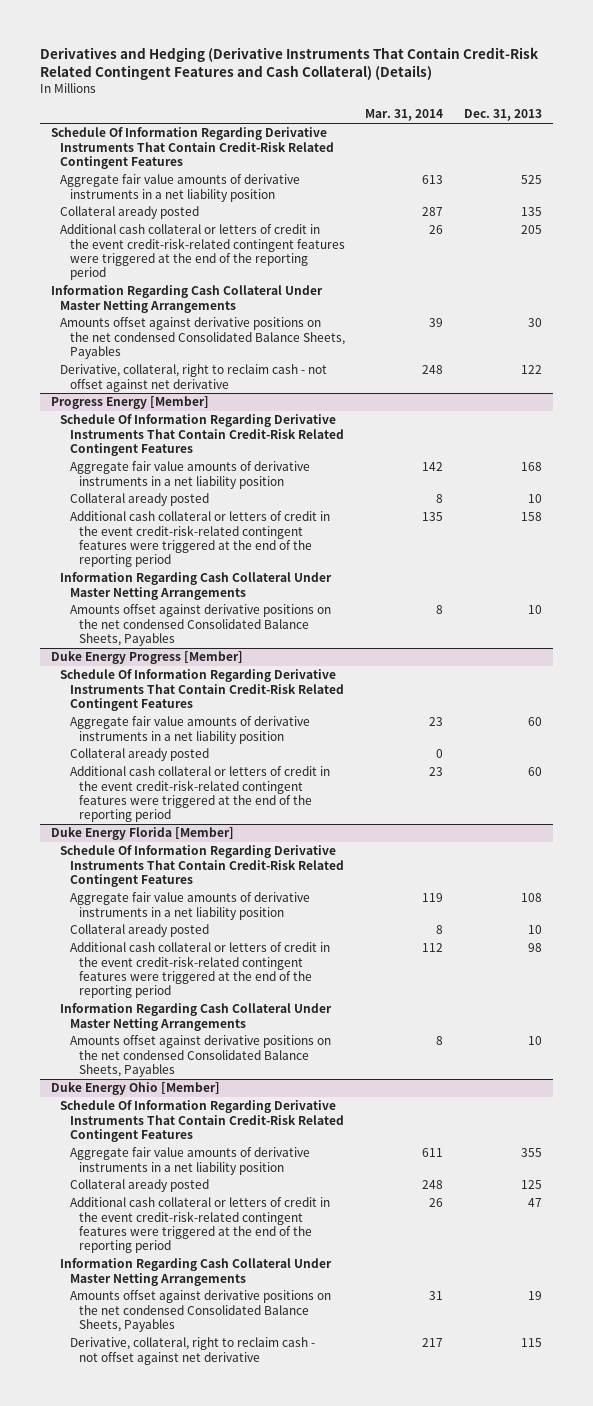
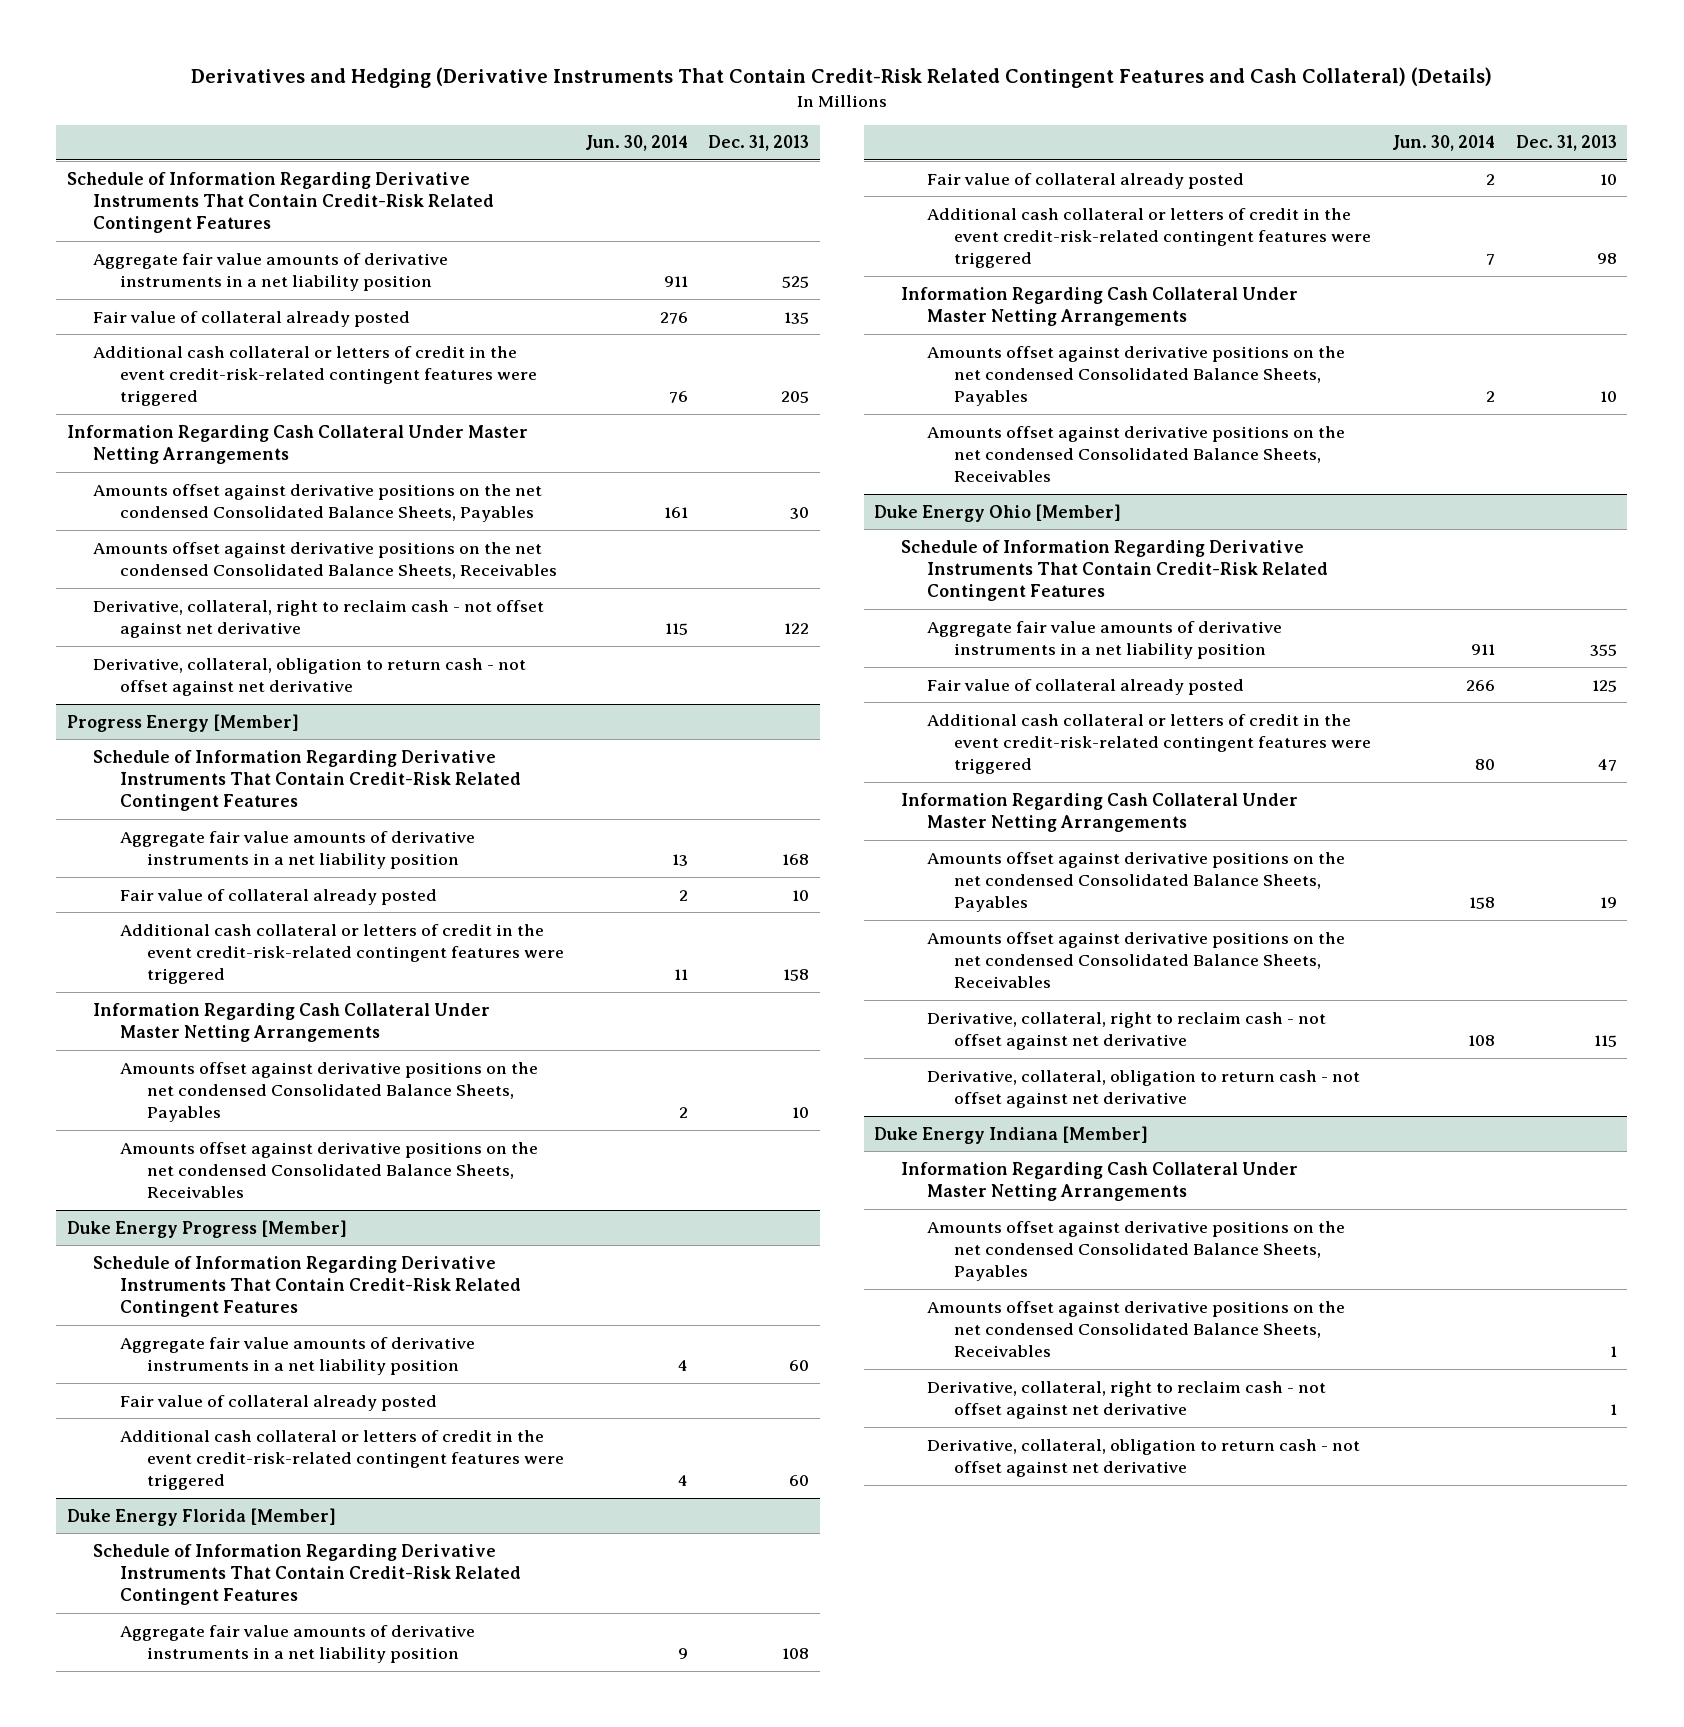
[365,109,444,122] Mar. 31, 2014 -> none
none -> [584,135,688,152] Jun. 30, 2014
[50,127,335,169] Schedule Of Information Regarding Derivative Instruments That Contain Credit-Risk Related Contingent Features -> [66,171,495,234] Schedule of Information Regarding Derivative Instruments That Contain Credit-Risk Related Contingent Features
[60,206,200,220] Collateral aready posted -> [93,310,411,327] Fair value of collateral already posted
[60,224,345,281] Additional cash collateral or letters of credit in the event credit-risk-related contingent features were triggered at the end of the reporting period -> [93,345,538,407] Additional cash collateral or letters of credit in the event credit-risk-related contingent features were triggered
none -> [93,541,558,580] Amounts offset against derivative positions on the net condensed Consolidated Balance Sheets, Receivables
none -> [93,657,527,697] Derivative, collateral, obligation to return cash - not offset against net derivative
[60,414,344,456] Schedule Of Information Regarding Derivative Instruments That Contain Credit-Risk Related Contingent Features -> [93,749,522,812] Schedule of Information Regarding Derivative Instruments That Contain Credit-Risk Related Contingent Features
[69,493,209,507] Collateral aready posted -> [120,888,438,905] Fair value of collateral already posted
[69,511,330,568] Additional cash collateral or letters of credit in the event credit-risk-related contingent features were triggered at the end of the reporting period -> [120,923,564,985] Additional cash collateral or letters of credit in the event credit-risk-related contingent features were triggered
none -> [120,1141,539,1199] Amounts offset against derivative positions on the net condensed Consolidated Balance Sheets, Receivables
[60,669,344,711] Schedule Of Information Regarding Derivative Instruments That Contain Credit-Risk Related Contingent Features -> [93,1255,522,1318] Schedule of Information Regarding Derivative Instruments That Contain Credit-Risk Related Contingent Features
[69,748,209,762] Collateral aready posted -> [120,1394,438,1411] Fair value of collateral already posted
[69,766,330,823] Additional cash collateral or letters of credit in the event credit-risk-related contingent features were triggered at the end of the reporting period -> [120,1429,564,1491] Additional cash collateral or letters of credit in the event credit-risk-related contingent features were triggered
[60,845,344,887] Schedule Of Information Regarding Derivative Instruments That Contain Credit-Risk Related Contingent Features -> [93,1543,522,1606] Schedule of Information Regarding Derivative Instruments That Contain Credit-Risk Related Contingent Features
[69,924,209,938] Collateral aready posted -> [927,172,1245,189] Fair value of collateral already posted
[69,942,330,999] Additional cash collateral or letters of credit in the event credit-risk-related contingent features were triggered at the end of the reporting period -> [927,207,1372,269] Additional cash collateral or letters of credit in the event credit-risk-related contingent features were triggered
none -> [927,425,1346,483] Amounts offset against derivative positions on the net condensed Consolidated Balance Sheets, Receivables
[60,1100,344,1142] Schedule Of Information Regarding Derivative Instruments That Contain Credit-Risk Related Contingent Features -> [900,539,1329,602] Schedule of Information Regarding Derivative Instruments That Contain Credit-Risk Related Contingent Features
[69,1179,209,1193] Collateral aready posted -> [927,678,1245,695] Fair value of collateral already posted
[69,1197,330,1254] Additional cash collateral or letters of credit in the event credit-risk-related contingent features were triggered at the end of the reporting period -> [927,713,1372,775] Additional cash collateral or letters of credit in the event credit-risk-related contingent features were triggered
none -> [927,931,1346,989] Amounts offset against derivative positions on the net condensed Consolidated Balance Sheets, Receivables
none -> [927,1069,1361,1109] Derivative, collateral, obligation to return cash - not offset against net derivative
none -> [874,1125,1149,1144] Duke Energy Indiana [Member]
none -> [900,1161,1298,1202] Information Regarding Cash Collateral Under Master Netting Arrangements
none -> [927,1220,1346,1282] Amounts offset against derivative positions on the net condensed Consolidated Balance Sheets, Payables
none -> [927,1300,1346,1358] Amounts offset against derivative positions on the net condensed Consolidated Balance Sheets, Receivables
none -> [927,1380,1327,1420] Derivative, collateral, right to reclaim cash - not offset against net derivative
none -> [927,1438,1361,1478] Derivative, collateral, obligation to return cash - not offset against net derivative

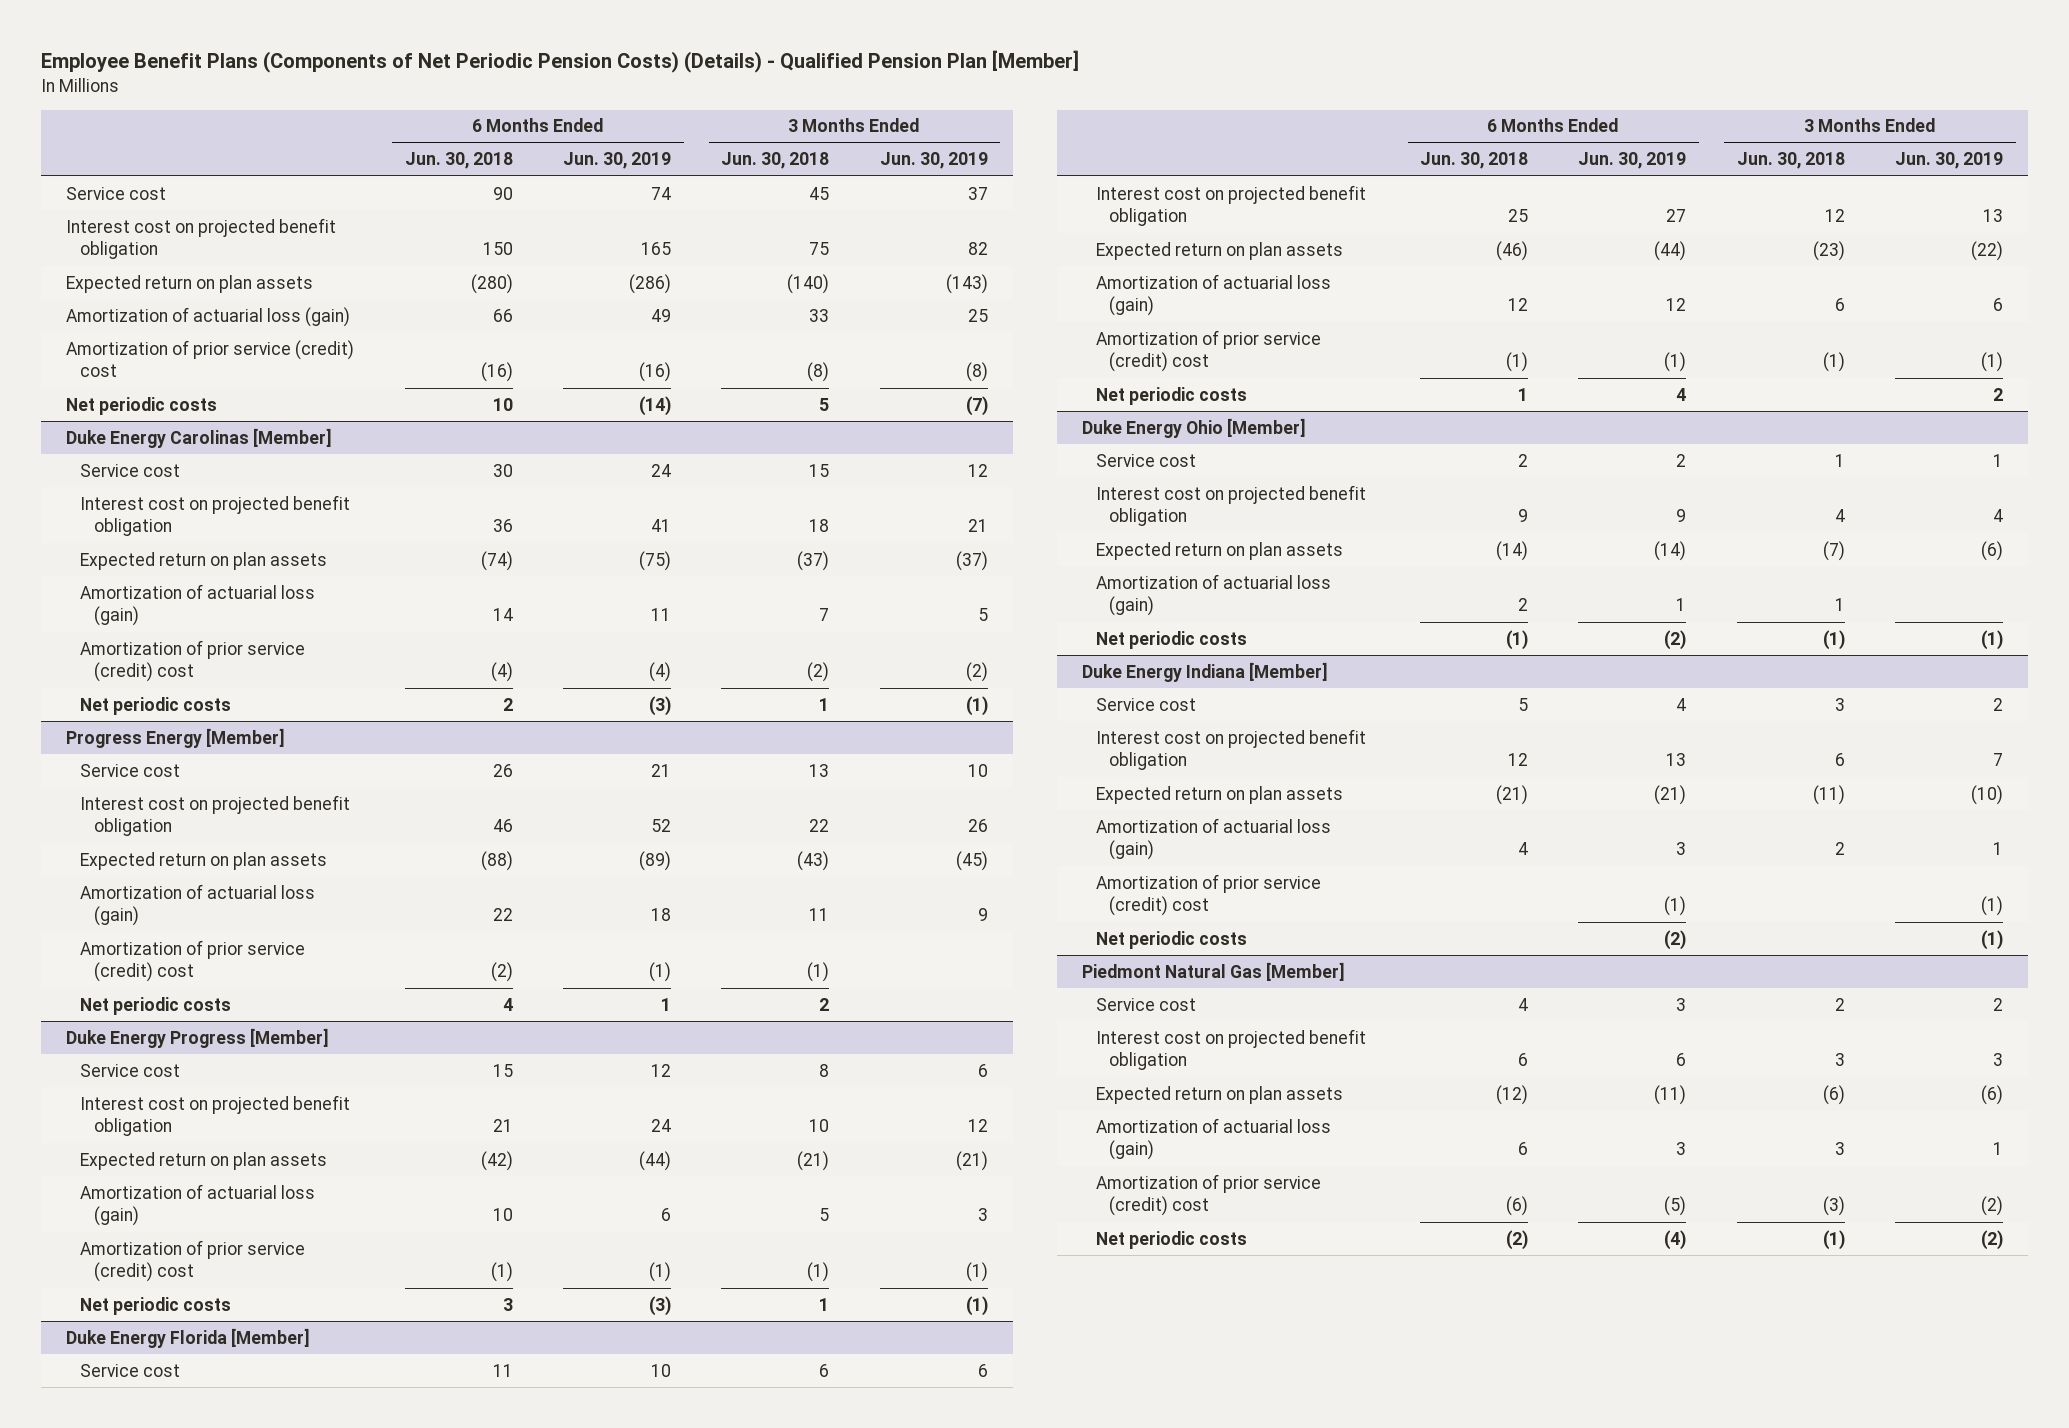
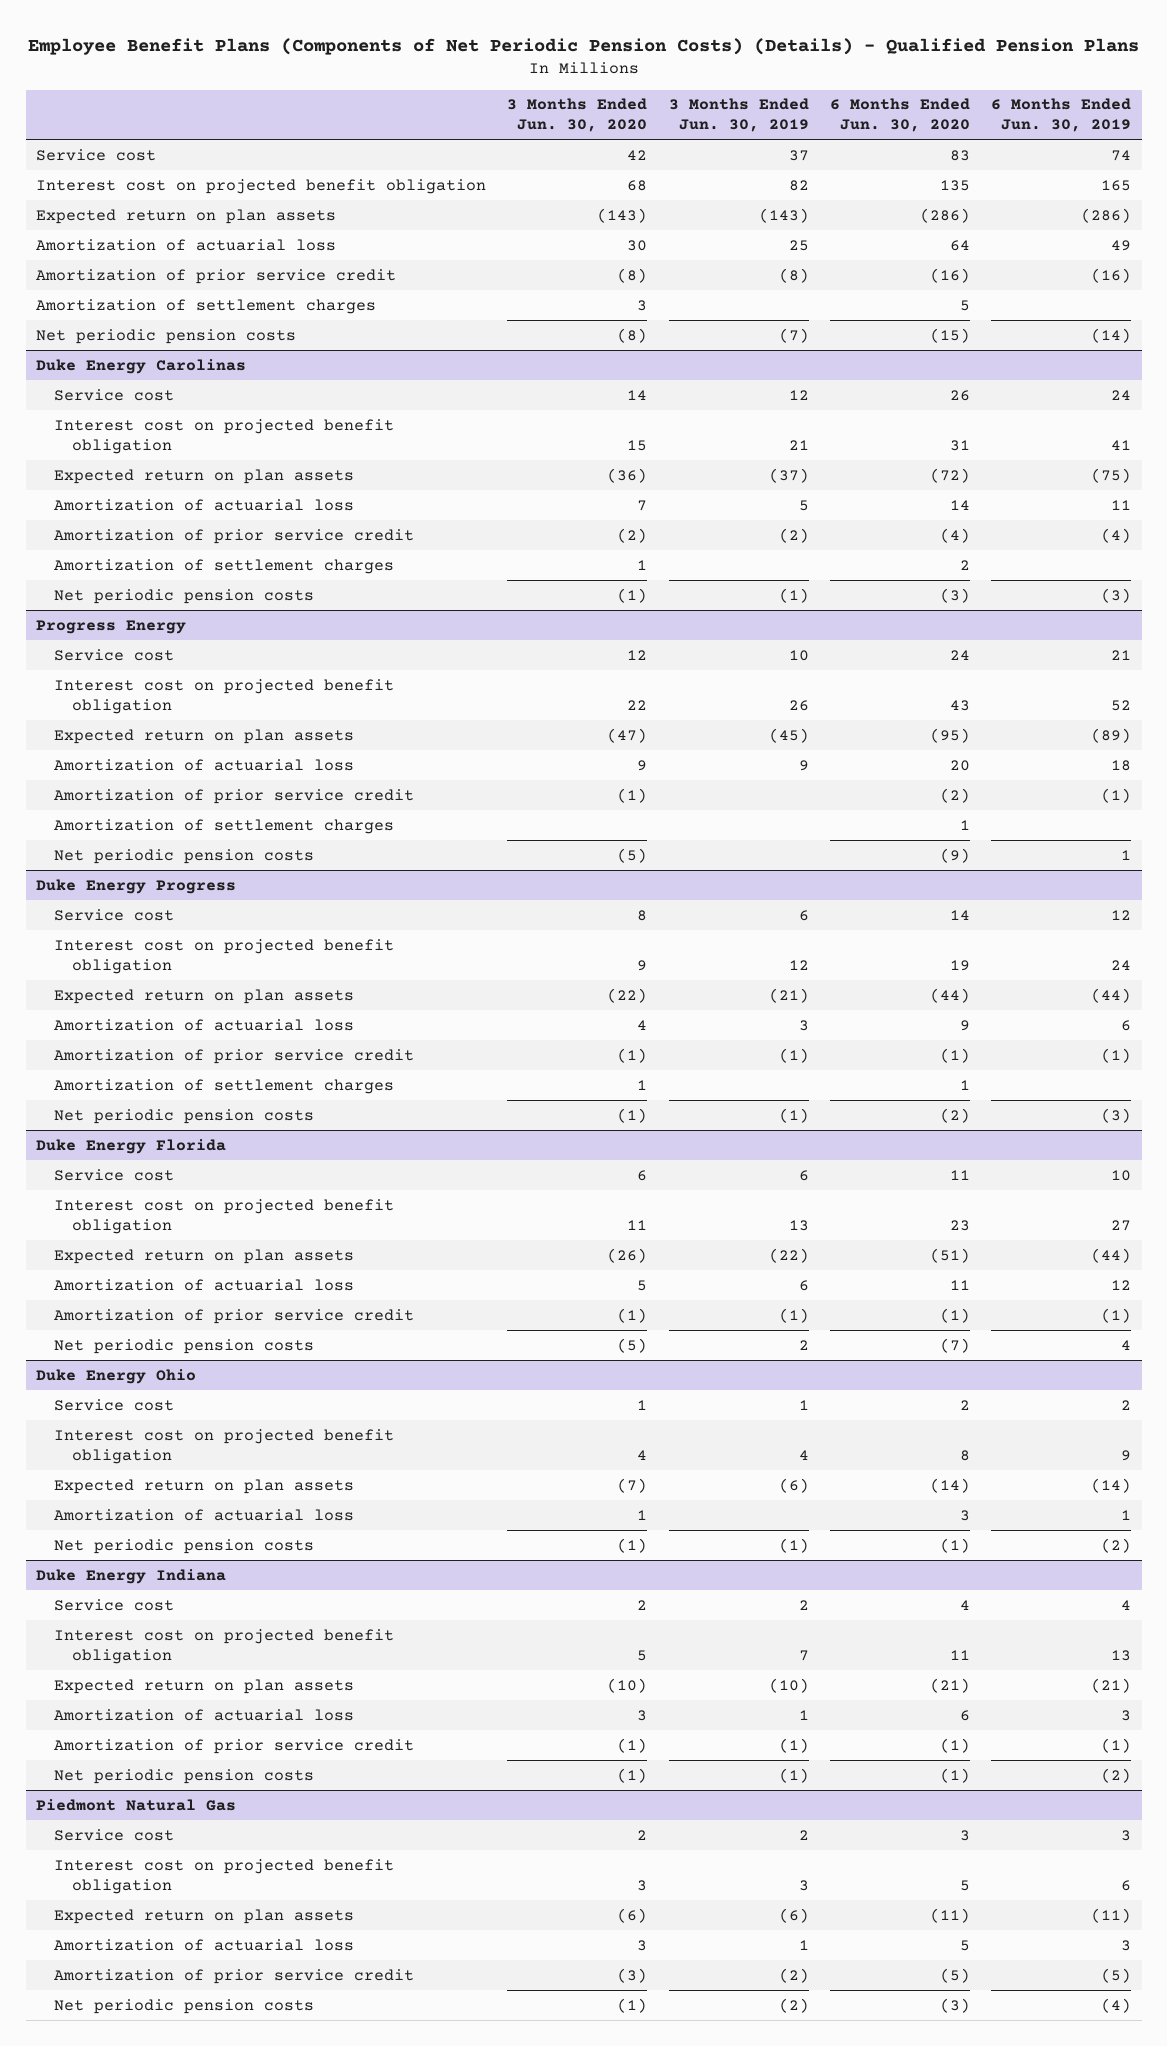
[41,50,1080,74] Employee Benefit Plans (Components of Net Periodic Pension Costs) (Details) - Qualified Pension Plan [Member] -> [27,38,1139,56] Employee Benefit Plans (Components of Net Periodic Pension Costs) (Details) - Qualified Pension Plans
[404,152,513,170] Jun. 30, 2018 -> none
[721,152,830,170] Jun. 30, 2018 -> none
none -> [507,98,648,133] 3 Months Ended Jun. 30, 2020
none -> [829,98,970,133] 6 Months Ended Jun. 30, 2020
[66,306,351,327] Amortization of actuarial loss (gain) -> [36,238,337,251] Amortization of actuarial loss
[66,339,355,378] Amortization of prior service (credit) cost -> [36,268,397,284] Amortization of prior service credit
none -> [36,298,377,314] Amortization of settlement charges
[66,396,218,415] Net periodic costs -> [36,328,297,344] Net periodic pension costs
[66,427,333,448] Duke Energy Carolinas [Member] -> [36,358,247,374] Duke Energy Carolinas
[80,583,316,627] Amortization of actuarial loss (gain) -> [54,498,355,511] Amortization of actuarial loss
[80,639,306,683] Amortization of prior service (credit) cost -> [54,528,415,544] Amortization of prior service credit
none -> [54,558,395,574] Amortization of settlement charges
[80,696,232,715] Net periodic costs -> [54,588,315,604] Net periodic pension costs
[66,727,286,748] Progress Energy [Member] -> [36,619,187,634] Progress Energy
[80,883,316,927] Amortization of actuarial loss (gain) -> [54,758,355,771] Amortization of actuarial loss
[80,939,306,983] Amortization of prior service (credit) cost -> [54,788,415,804] Amortization of prior service credit
none -> [54,818,395,834] Amortization of settlement charges
[80,996,232,1015] Net periodic costs -> [54,848,315,864] Net periodic pension costs
[66,1027,330,1048] Duke Energy Progress [Member] -> [36,878,237,894] Duke Energy Progress
[80,1183,316,1227] Amortization of actuarial loss (gain) -> [54,1018,355,1031] Amortization of actuarial loss
[80,1239,306,1283] Amortization of prior service (credit) cost -> [54,1048,415,1064] Amortization of prior service credit
none -> [54,1078,395,1094] Amortization of settlement charges
[80,1296,232,1315] Net periodic costs -> [54,1108,315,1124] Net periodic pension costs
[66,1327,311,1348] Duke Energy Florida [Member] -> [36,1138,227,1154] Duke Energy Florida
[1095,273,1331,317] Amortization of actuarial loss (gain) -> [54,1278,355,1291] Amortization of actuarial loss
[1095,329,1321,373] Amortization of prior service (credit) cost -> [54,1308,415,1324] Amortization of prior service credit
[1095,386,1247,405] Net periodic costs -> [54,1338,315,1354] Net periodic pension costs
[1081,417,1306,438] Duke Energy Ohio [Member] -> [36,1368,197,1384] Duke Energy Ohio
[1095,573,1331,617] Amortization of actuarial loss (gain) -> [54,1508,355,1521] Amortization of actuarial loss
[1095,630,1247,649] Net periodic costs -> [54,1538,315,1554] Net periodic pension costs
[1081,661,1328,682] Duke Energy Indiana [Member] -> [36,1568,227,1584] Duke Energy Indiana
[1095,817,1331,861] Amortization of actuarial loss (gain) -> [54,1708,355,1721] Amortization of actuarial loss
[1095,873,1321,917] Amortization of prior service (credit) cost -> [54,1738,415,1754] Amortization of prior service credit
[1095,930,1247,949] Net periodic costs -> [54,1768,315,1784] Net periodic pension costs
[1081,961,1345,981] Piedmont Natural Gas [Member] -> [36,1798,237,1811] Piedmont Natural Gas
[1095,1117,1331,1161] Amortization of actuarial loss (gain) -> [54,1938,355,1951] Amortization of actuarial loss
[1095,1173,1321,1217] Amortization of prior service (credit) cost -> [54,1968,415,1984] Amortization of prior service credit
[1095,1230,1247,1249] Net periodic costs -> [54,1998,315,2014] Net periodic pension costs

